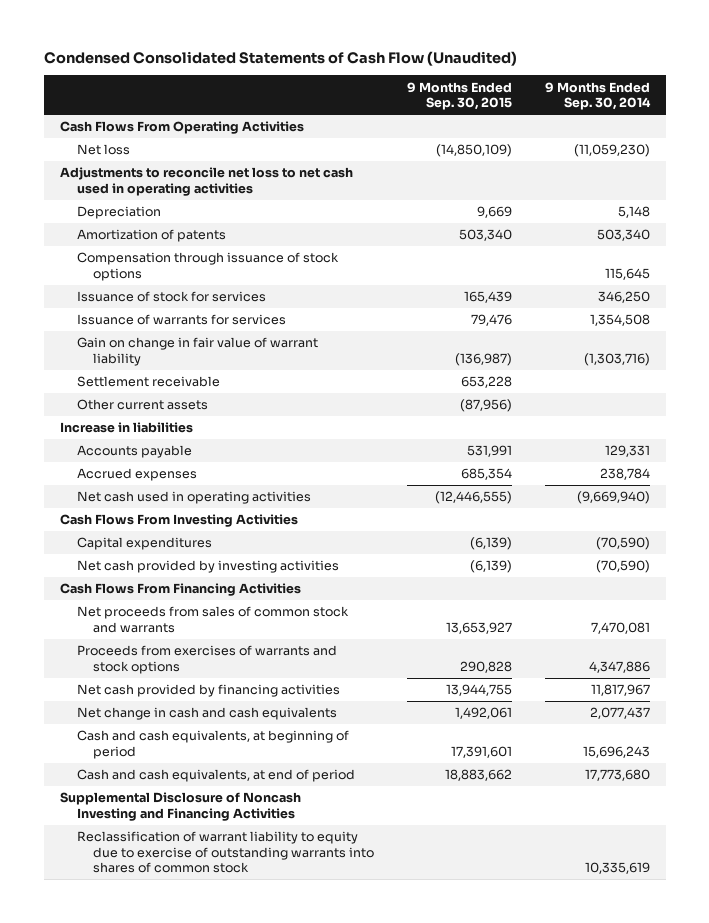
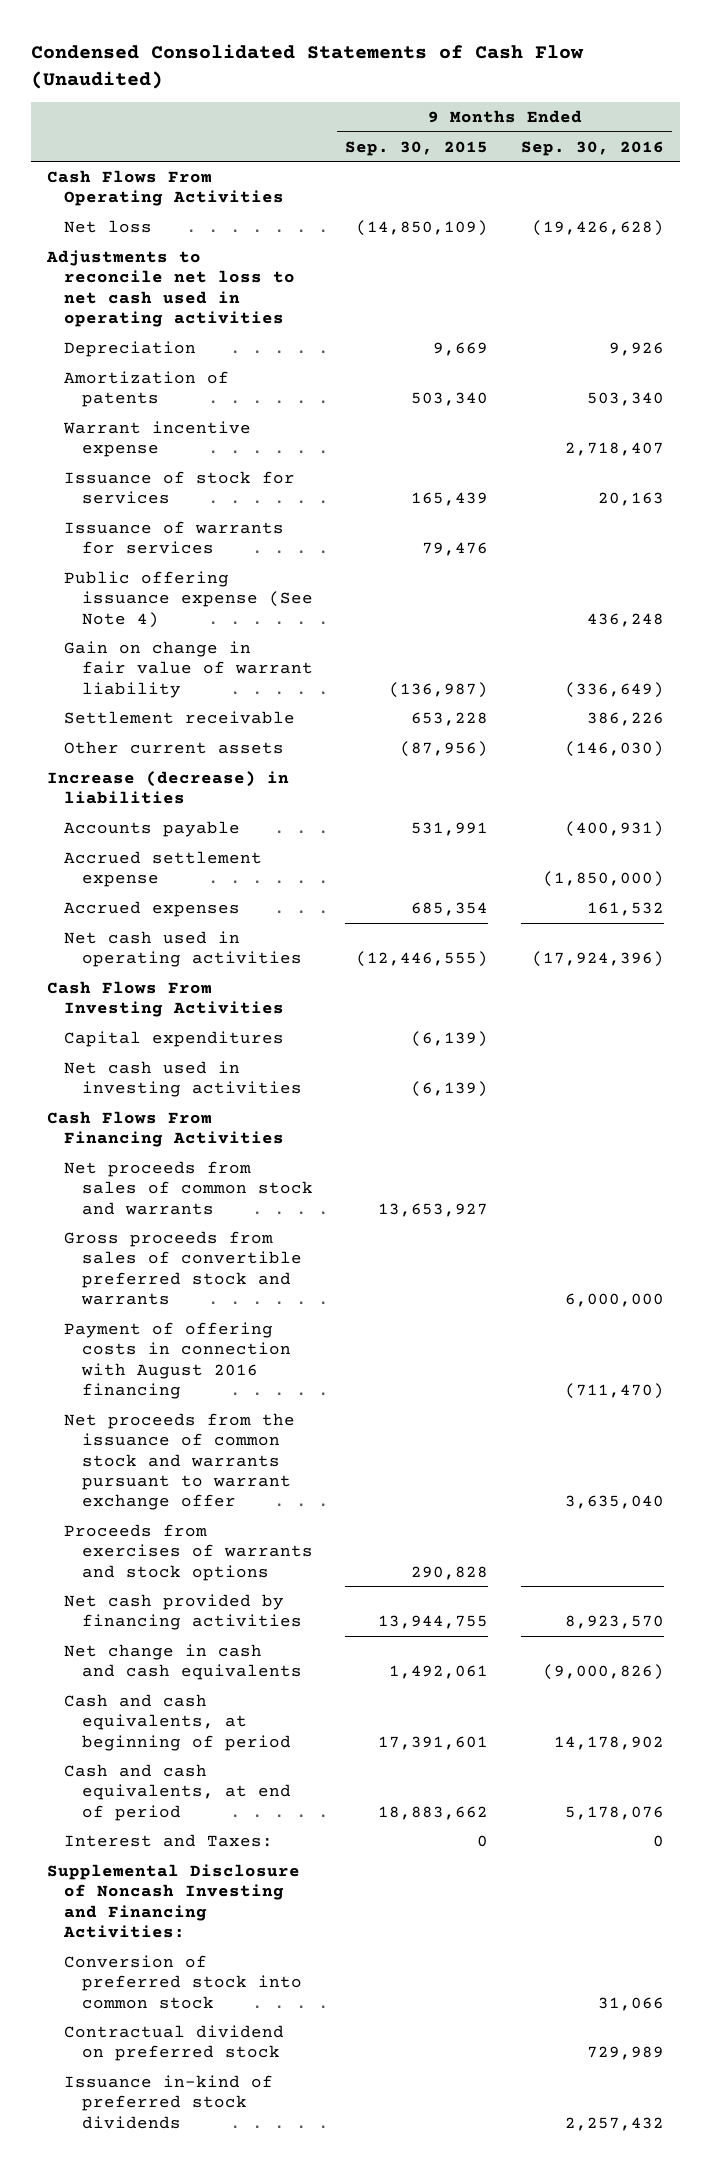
[544,81,651,111] 9 Months Ended Sep. 30, 2014 -> none
none -> [520,140,664,156] Sep. 30, 2016
[76,252,339,281] Compensation through issuance of stock options -> none
none -> [63,420,252,458] Warrant incentive expense
none -> [64,570,313,628] Public offering issuance expense (See Note 4)
[59,422,193,434] Increase in liabilities -> [46,770,289,805] Increase (decrease) in liabilities
none -> [64,850,263,888] Accrued settlement expense
[76,560,339,574] Net cash provided by investing activities -> [64,1060,302,1098] Net cash used in investing activities
none -> [64,1230,302,1305] Gross proceeds from sales of convertible preferred stock and warrants
none -> [64,1321,291,1399] Payment of offering costs in connection with August 2016 financing
none -> [64,1412,296,1511] Net proceeds from the issuance of common stock and warrants pursuant to warrant exchange offer
[76,831,375,874] Reclassification of warrant liability to equity due to exercise of outstanding warrants into shares of common stock -> none
none -> [64,1833,274,1847] Interest and Taxes:
[59,792,301,821] Supplemental Disclosure of Noncash Investing and Financing Activities -> [46,1863,300,1938] Supplemental Disclosure of Noncash Investing and Financing Activities:
none -> [64,1954,302,2009] Conversion of preferred stock into common stock
none -> [64,2024,285,2062] Contractual dividend on preferred stock
none -> [64,2074,274,2129] Issuance in-kind of preferred stock dividends

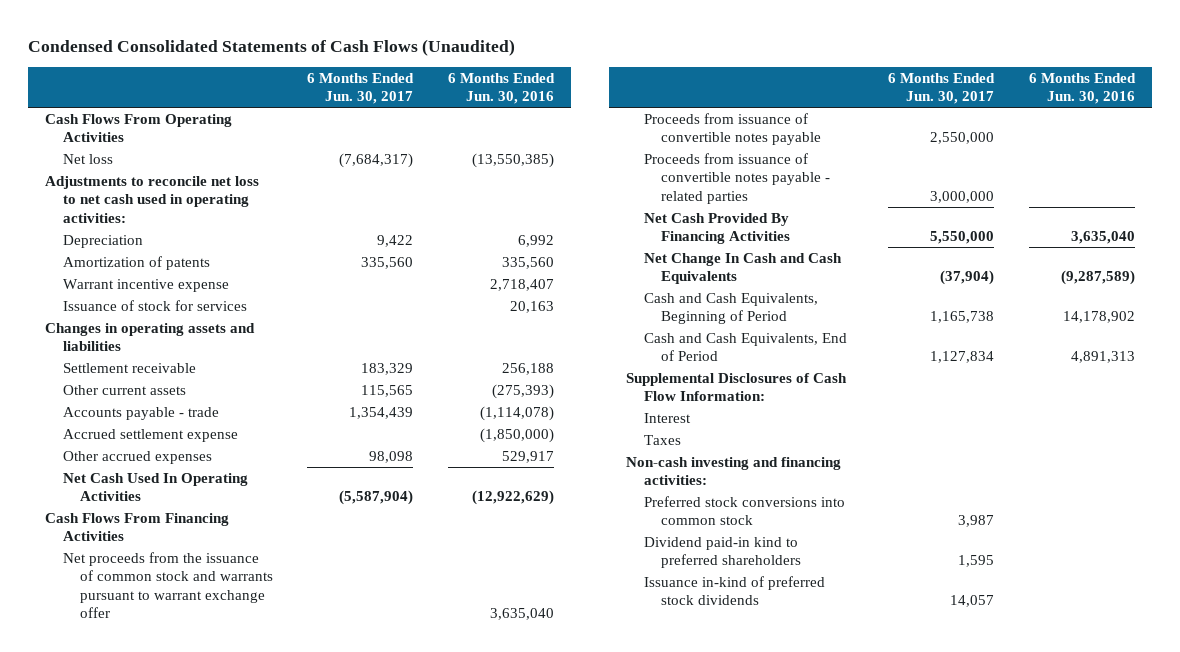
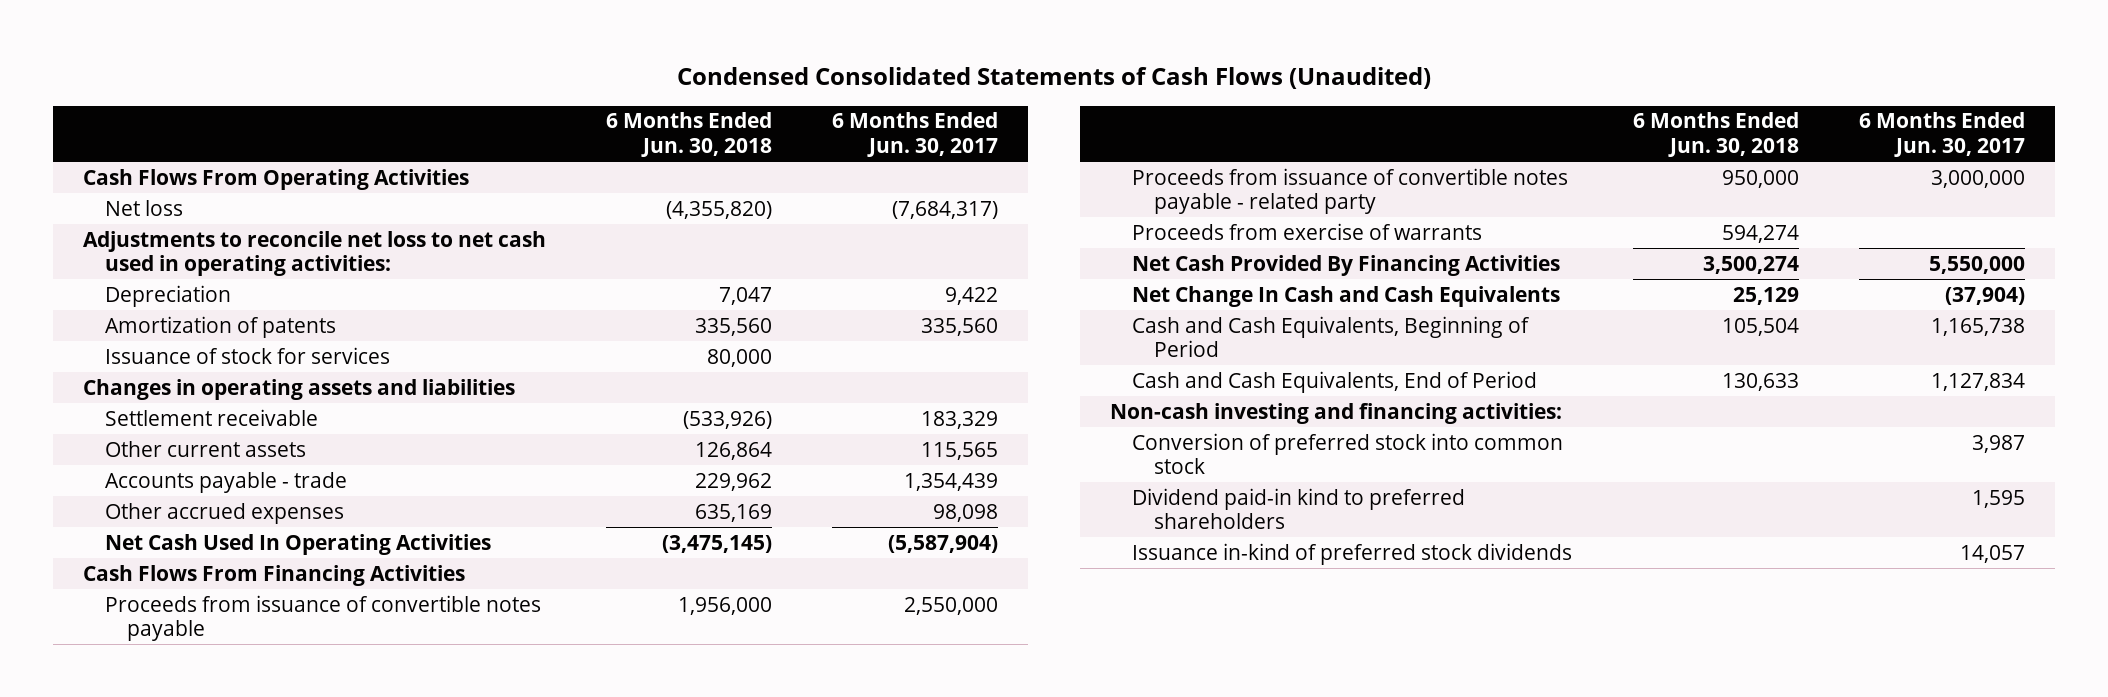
[447,73,555,105] 6 Months Ended Jun. 30, 2016 -> none
none -> [605,112,772,158] 6 Months Ended Jun. 30, 2018
[62,279,229,293] Warrant incentive expense -> none
[62,429,238,443] Accrued settlement expense -> none
[62,552,273,618] Net proceeds from the issuance of common stock and warrants pursuant to warrant exchange offer -> none
[643,153,830,204] Proceeds from issuance of convertible notes payable - related parties -> [1131,167,1568,215] Proceeds from issuance of convertible notes payable - related party
none -> [1131,222,1482,240] Proceeds from exercise of warrants
[626,373,848,402] Supplemental Disclosures of Cash Flow Information: -> none
[643,413,691,424] Interest -> none
[643,435,681,446] Taxes -> none
[643,496,845,526] Preferred stock conversions into common stock -> [1131,432,1563,475] Conversion of preferred stock into common stock

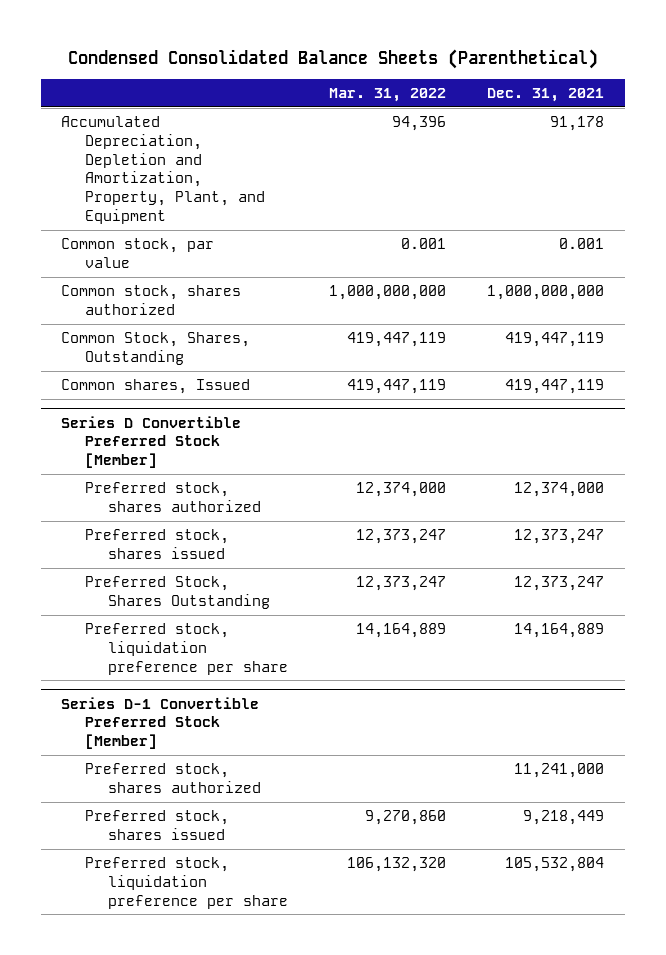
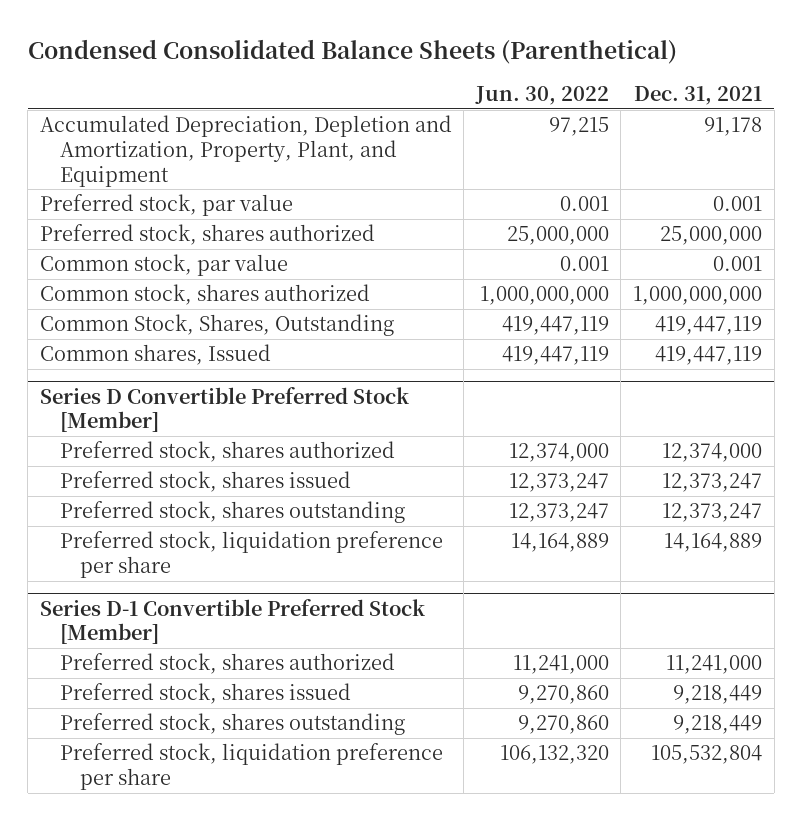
[329,87,447,102] Mar. 31, 2022 -> none
none -> [474,85,609,105] Jun. 30, 2022
none -> [39,194,293,217] Preferred stock, par value
none -> [39,224,375,246] Preferred stock, shares authorized
[84,576,270,609] Preferred Stock, Shares Outstanding -> [60,501,406,524] Preferred stock, shares outstanding
none -> [60,713,406,736] Preferred stock, shares outstanding

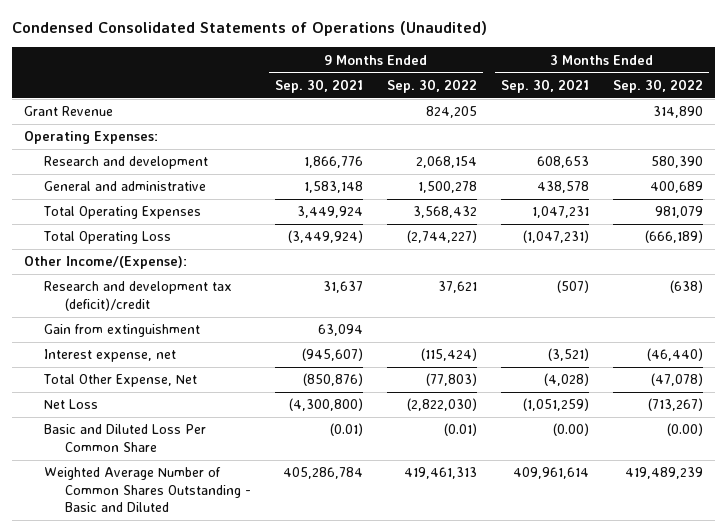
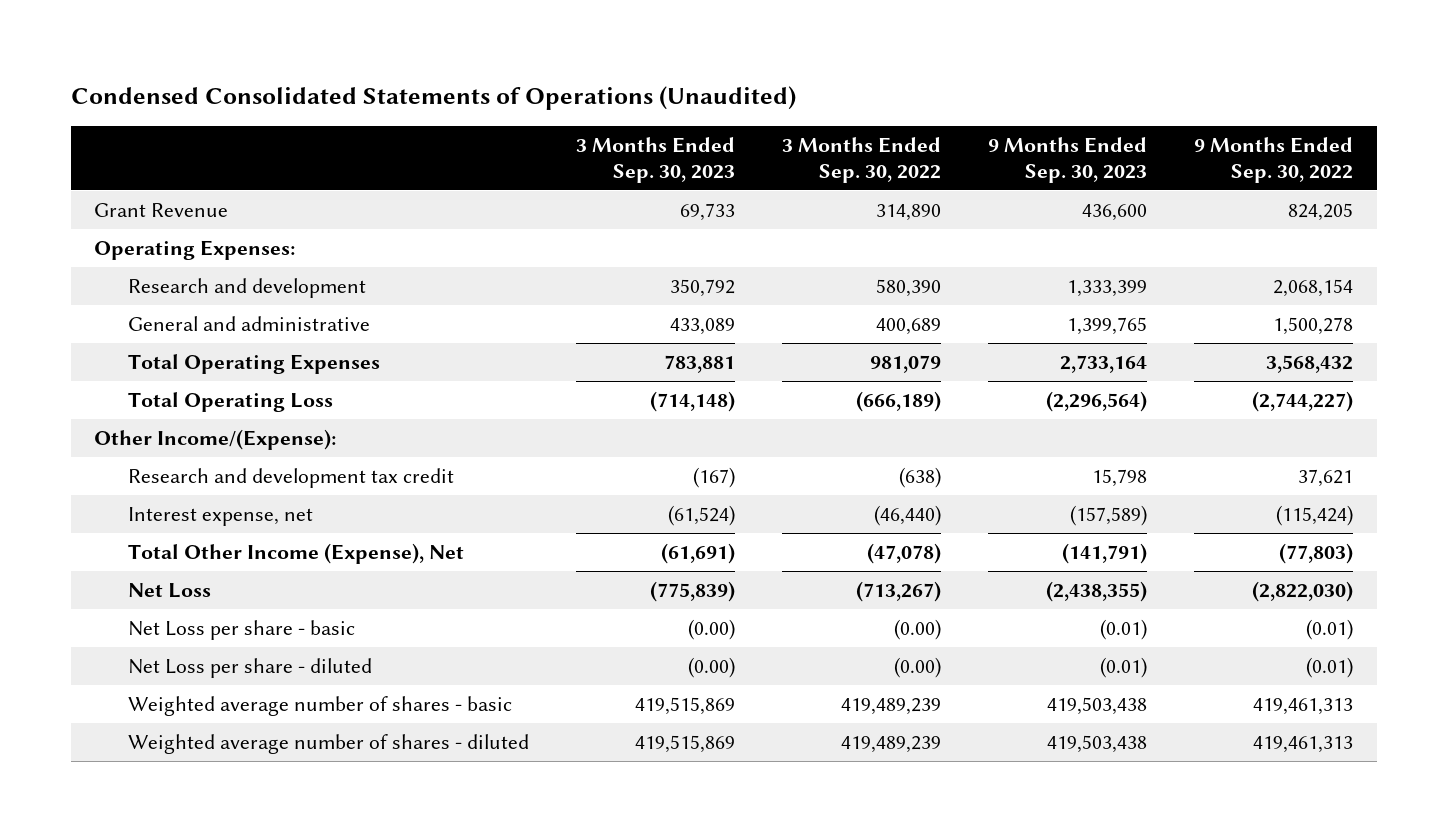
[275,79,364,94] Sep. 30, 2021 -> none
[501,79,590,94] Sep. 30, 2021 -> none
none -> [575,136,735,183] 3 Months Ended Sep. 30, 2023
none -> [988,136,1148,183] 9 Months Ended Sep. 30, 2023
[44,324,201,338] Gain from extinguishment -> none
[44,281,233,311] Research and development tax (deficit)/credit -> [127,468,454,489] Research and development tax credit
[43,374,198,388] Total Other Expense, Net -> [127,543,464,565] Total Other Income (Expense), Net
[44,424,207,452] Basic and Diluted Loss Per Common Share -> [127,620,355,641] Net Loss per share - basic
none -> [127,658,372,679] Net Loss per share - diluted
[44,467,252,513] Weighted Average Number of Common Shares Outstanding - Basic and Diluted -> [127,696,512,717] Weighted average number of shares - basic
none -> [127,734,529,755] Weighted average number of shares - diluted

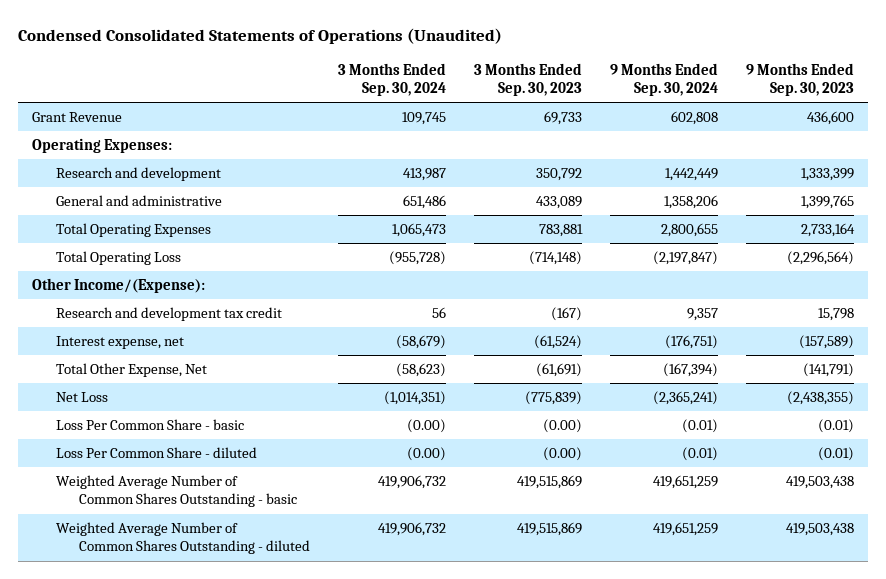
[781,136,941,183] 3 Months Ended Sep. 30, 2022 -> none
[1194,136,1354,183] 9 Months Ended Sep. 30, 2022 -> none
none -> [338,62,447,97] 3 Months Ended Sep. 30, 2024
none -> [610,62,719,97] 9 Months Ended Sep. 30, 2024
[127,543,464,565] Total Other Income (Expense), Net -> [55,363,207,378] Total Other Expense, Net
[127,620,355,641] Net Loss per share - basic -> [55,419,244,431] Loss Per Common Share - basic
[127,658,372,679] Net Loss per share - diluted -> [55,447,257,459] Loss Per Common Share - diluted
[127,696,512,717] Weighted average number of shares - basic -> [55,475,297,508] Weighted Average Number of Common Shares Outstanding - basic
[127,734,529,755] Weighted average number of shares - diluted -> [55,522,310,555] Weighted Average Number of Common Shares Outstanding - diluted

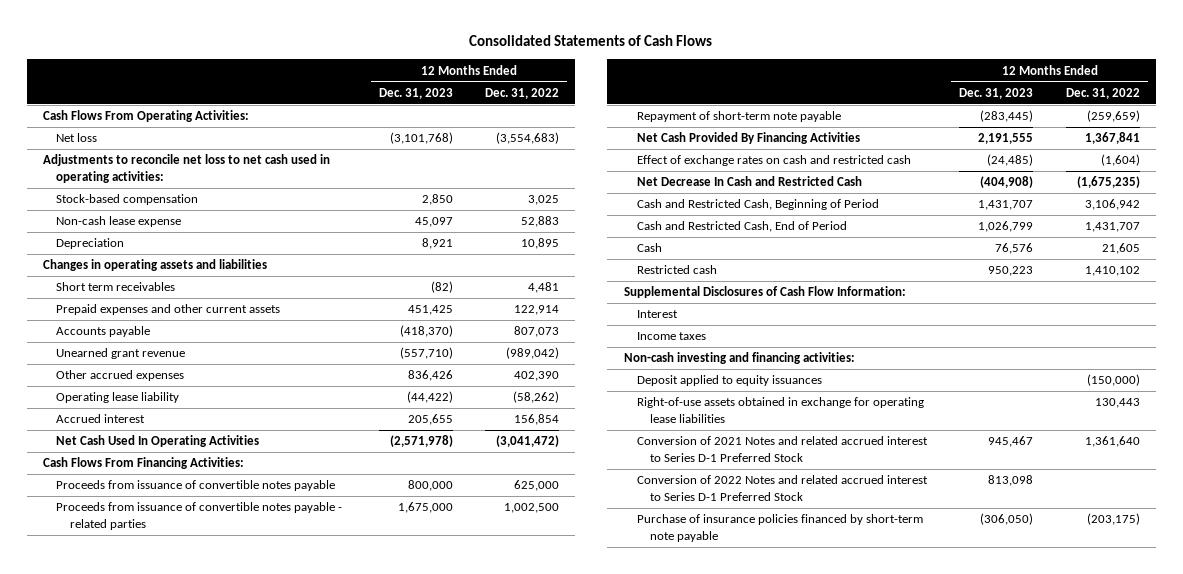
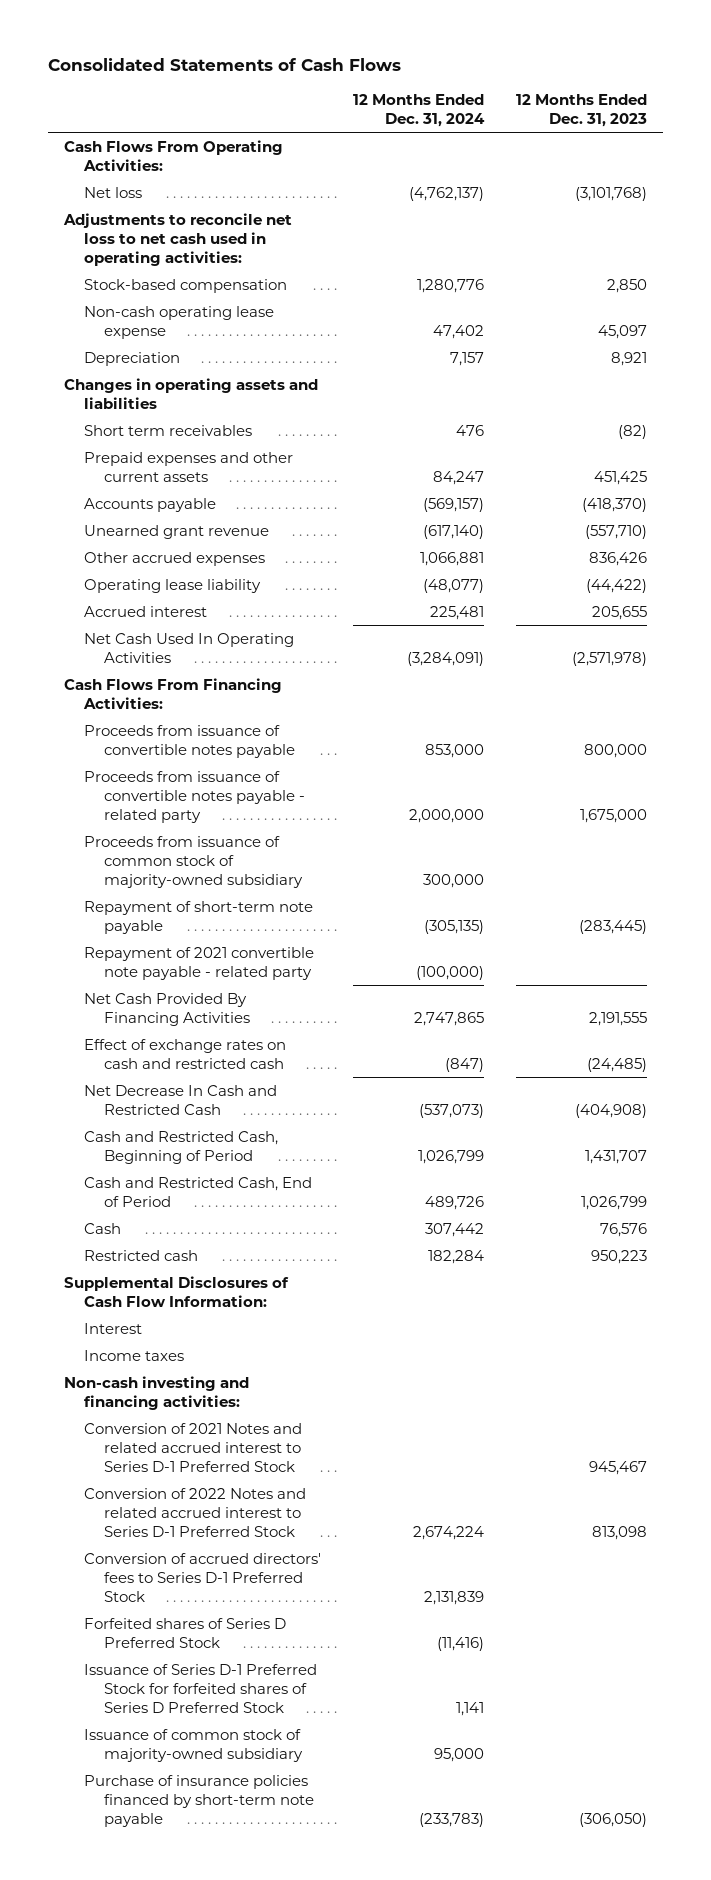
[485,87,560,99] Dec. 31, 2022 -> none
none -> [353,93,486,127] 12 Months Ended Dec. 31, 2024
[56,216,182,228] Non-cash lease expense -> [84,305,275,339] Non-cash operating lease expense
[56,502,343,530] Proceeds from issuance of convertible notes payable - related parties -> [84,770,305,824] Proceeds from issuance of convertible notes payable - related party
none -> [84,835,303,889] Proceeds from issuance of common stock of majority-owned subsidiary
none -> [84,946,315,980] Repayment of 2021 convertible note payable - related party
[637,375,823,387] Deposit applied to equity issuances -> none
[637,397,925,423] Right-of-use assets obtained in exchange for operating lease liabilities -> none
none -> [84,1552,322,1603] Conversion of accrued directors' fees to Series D-1 Preferred Stock
none -> [84,1617,287,1648] Forfeited shares of Series D Preferred Stock
none -> [84,1663,318,1714] Issuance of Series D-1 Preferred Stock for forfeited shares of Series D Preferred Stock
none -> [84,1728,303,1762] Issuance of common stock of majority-owned subsidiary

